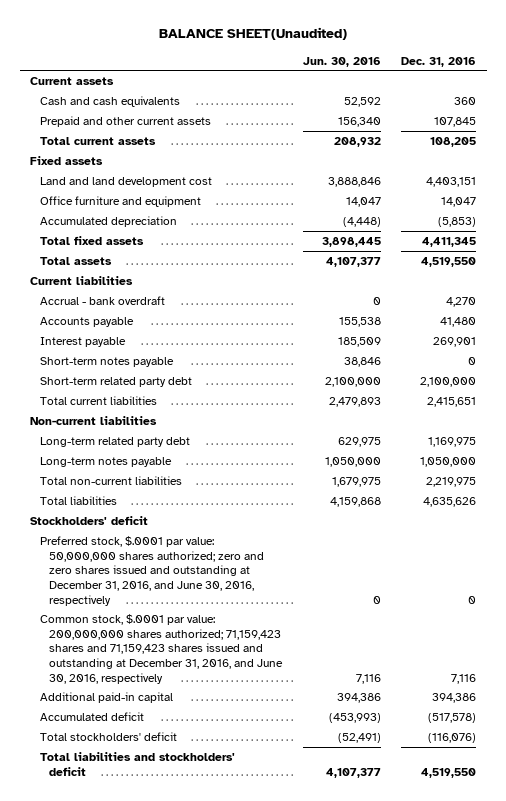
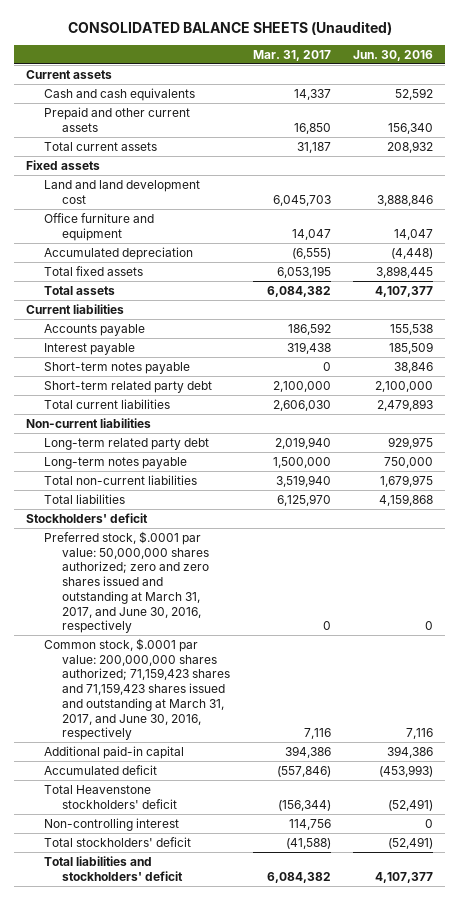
[159,27,348,41] BALANCE SHEET(Unaudited) -> [67,20,392,35] CONSOLIDATED BALANCE SHEETS (Unaudited)
[401,56,477,67] Dec. 31, 2016 -> none
none -> [252,49,331,61] Mar. 31, 2017
[39,295,165,305] Accrual - bank overdraft -> none
[337,436,381,447] 629,975 -> [388,436,434,449] 929,975
[324,456,381,467] 1,050,000 -> [384,456,434,468] 750,000
[39,535,265,606] Preferred stock, $.0001 par value: 50,000,000 shares authorized; zero and zero shares issued and outstanding at December 31, 2016, and June 30, 2016, respectively -> [43,530,209,634] Preferred stock, $.0001 par value: 50,000,000 shares authorized; zero and zero shares issued and outstanding at March 31, 2017, and June 30, 2016, respectively
[39,613,284,684] Common stock, $.0001 par value: 200,000,000 shares authorized; 71,159,423 shares and 71,159,423 shares issued and outstanding at December 31, 2016, and June 30, 2016, respectively -> [43,637,230,741] Common stock, $.0001 par value: 200,000,000 shares authorized; 71,159,423 shares and 71,159,423 shares issued and outstanding at March 31, 2017, and June 30, 2016, respectively
none -> [43,784,177,809] Total Heavenstone stockholders' deficit
none -> [43,817,179,831] Non-controlling interest

